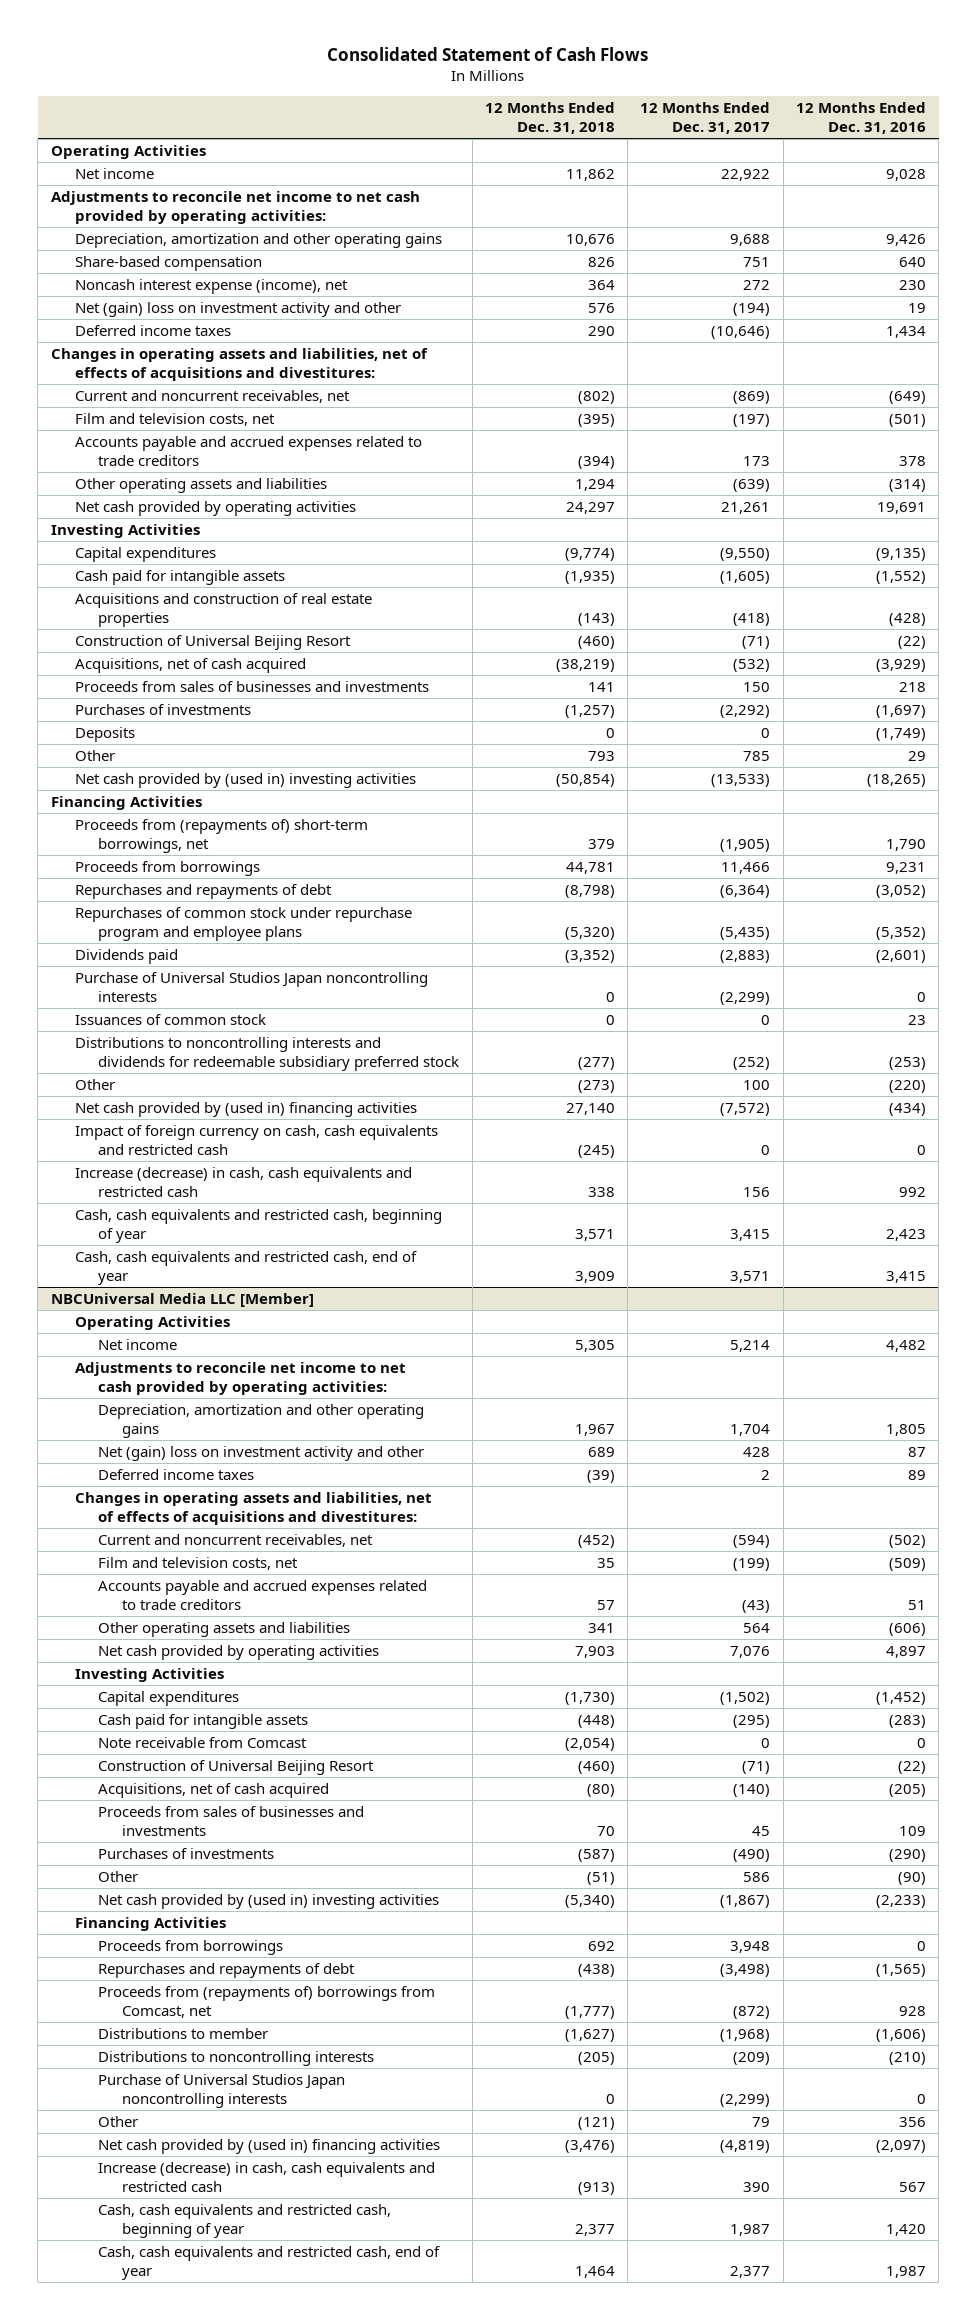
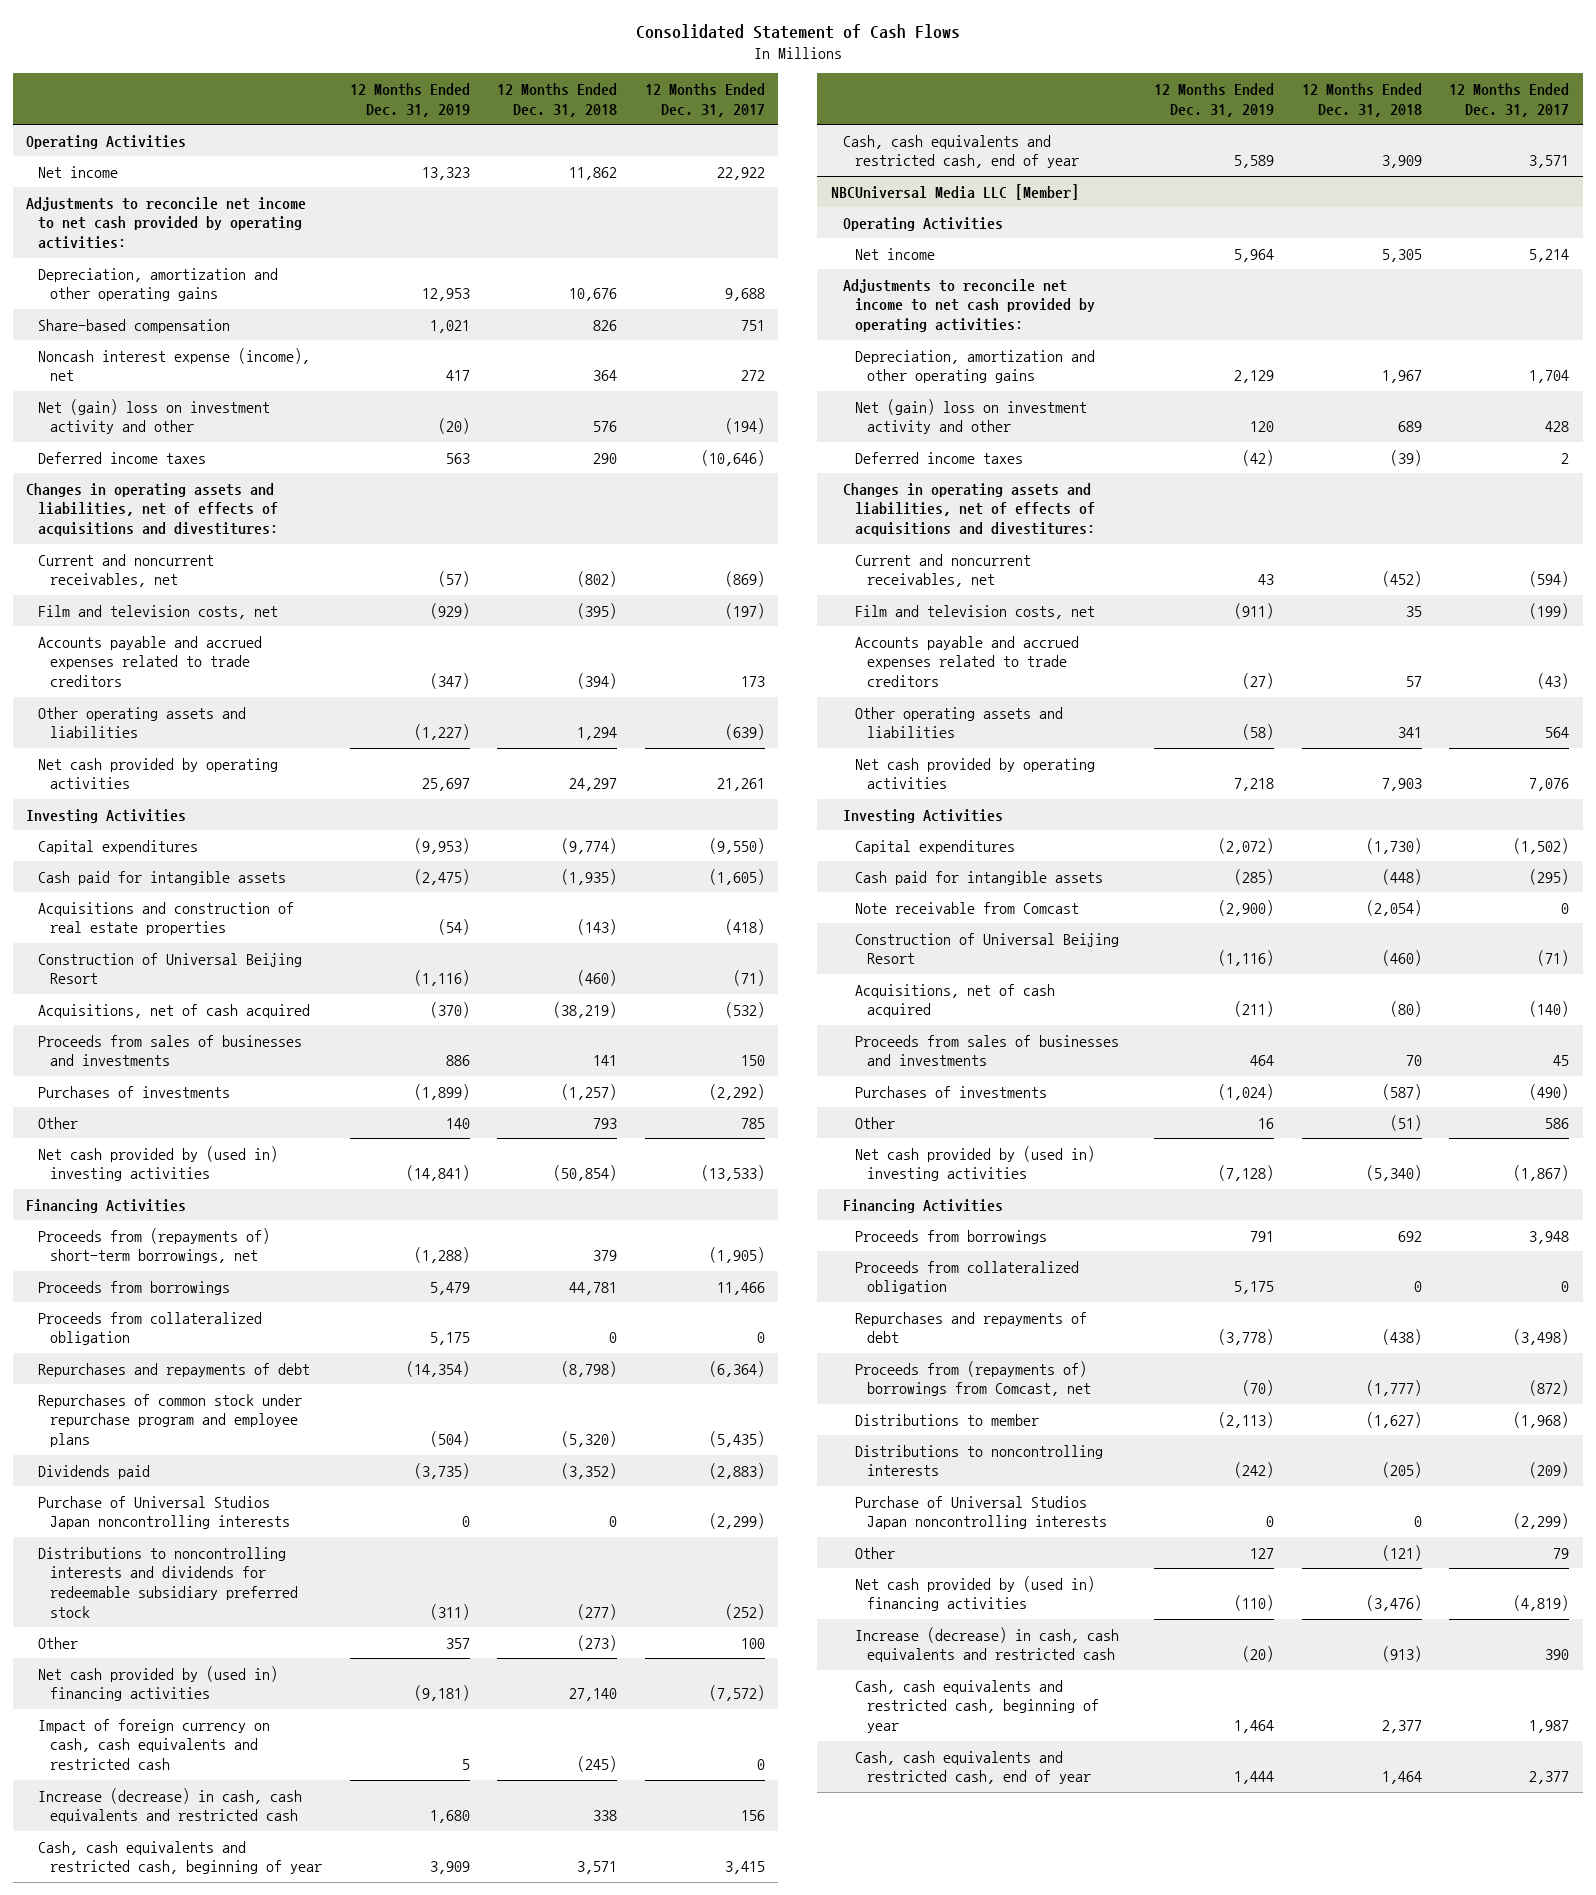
[795,102,926,135] 12 Months Ended Dec. 31, 2016 -> none
none -> [349,82,470,117] 12 Months Ended Dec. 31, 2019
[74,726,135,742] Deposits -> none
none -> [38,1311,263,1346] Proceeds from collateralized obligation
[74,1013,266,1025] Issuances of common stock -> none
none -> [854,1260,1079,1295] Proceeds from collateralized obligation

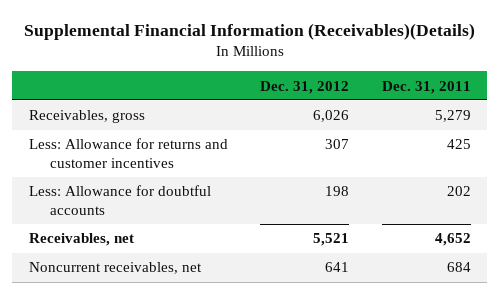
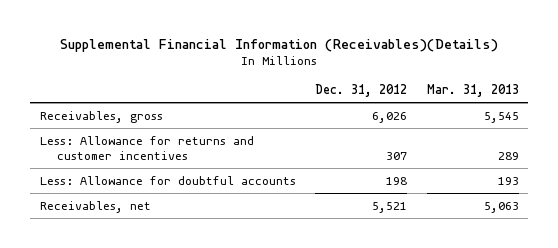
[381,80,471,94] Dec. 31, 2011 -> none
none -> [426,84,519,98] Mar. 31, 2013
[28,262,202,275] Noncurrent receivables, net -> none

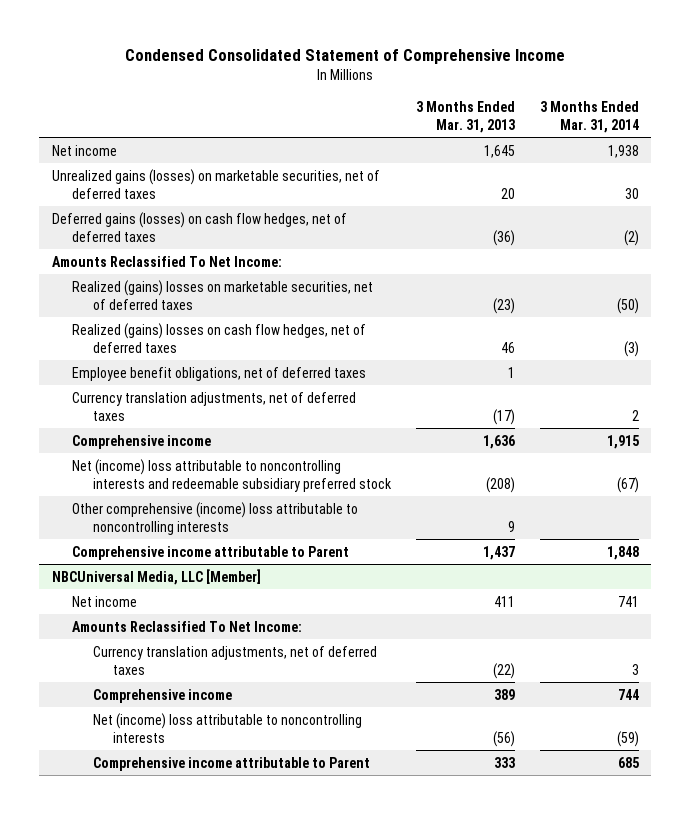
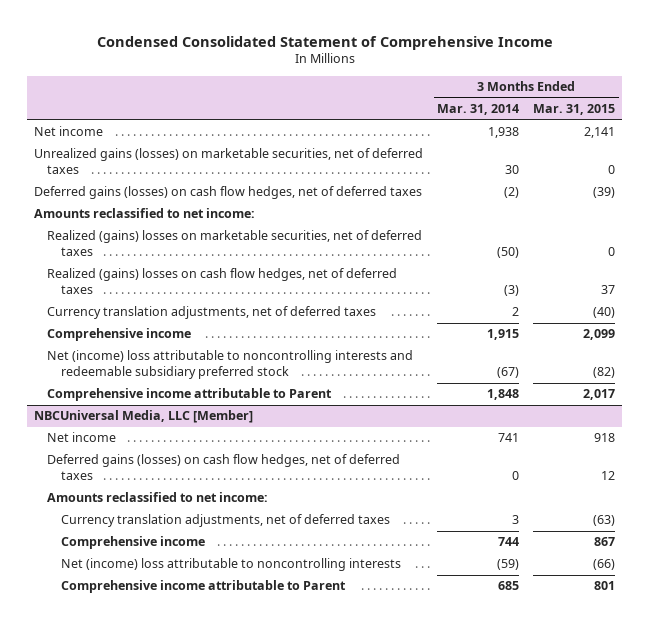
[415,100,515,133] 3 Months Ended Mar. 31, 2013 -> none
none -> [533,104,616,116] Mar. 31, 2015
[51,255,282,267] Amounts Reclassified To Net Income: -> [34,208,256,219] Amounts reclassified to net income:
[72,366,367,381] Employee benefit obligations, net of deferred taxes -> none
[72,501,359,535] Other comprehensive (income) loss attributable to noncontrolling interests -> none
none -> [47,454,401,481] Deferred gains (losses) on cash flow hedges, net of deferred taxes
[72,620,303,632] Amounts Reclassified To Net Income: -> [47,492,269,503] Amounts reclassified to net income:

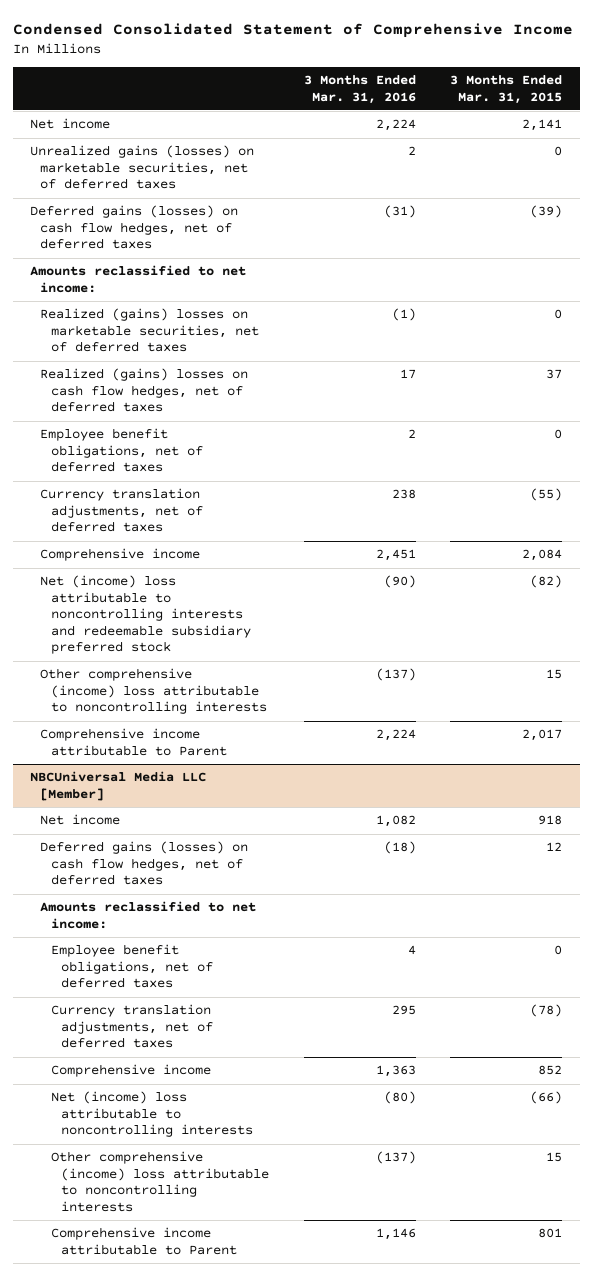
[437,104,520,116] Mar. 31, 2014 -> none
none -> [303,75,416,104] 3 Months Ended Mar. 31, 2016
none -> [40,428,203,473] Employee benefit obligations, net of deferred taxes
[593,307,616,319] (40) -> [530,488,563,502] (55)
[583,329,616,341] 2,099 -> [522,549,563,562] 2,084
none -> [40,668,267,715] Other comprehensive (income) loss attributable to noncontrolling interests
[34,410,254,424] NBCUniversal Media, LLC [Member] -> [29,771,206,801] NBCUniversal Media LLC [Member]
none -> [50,944,214,989] Employee benefit obligations, net of deferred taxes
[593,515,616,527] (63) -> [530,1004,563,1018] (78)
[594,537,616,547] 867 -> [538,1065,563,1076] 852
none -> [50,1151,270,1212] Other comprehensive (income) loss attributable to noncontrolling interests

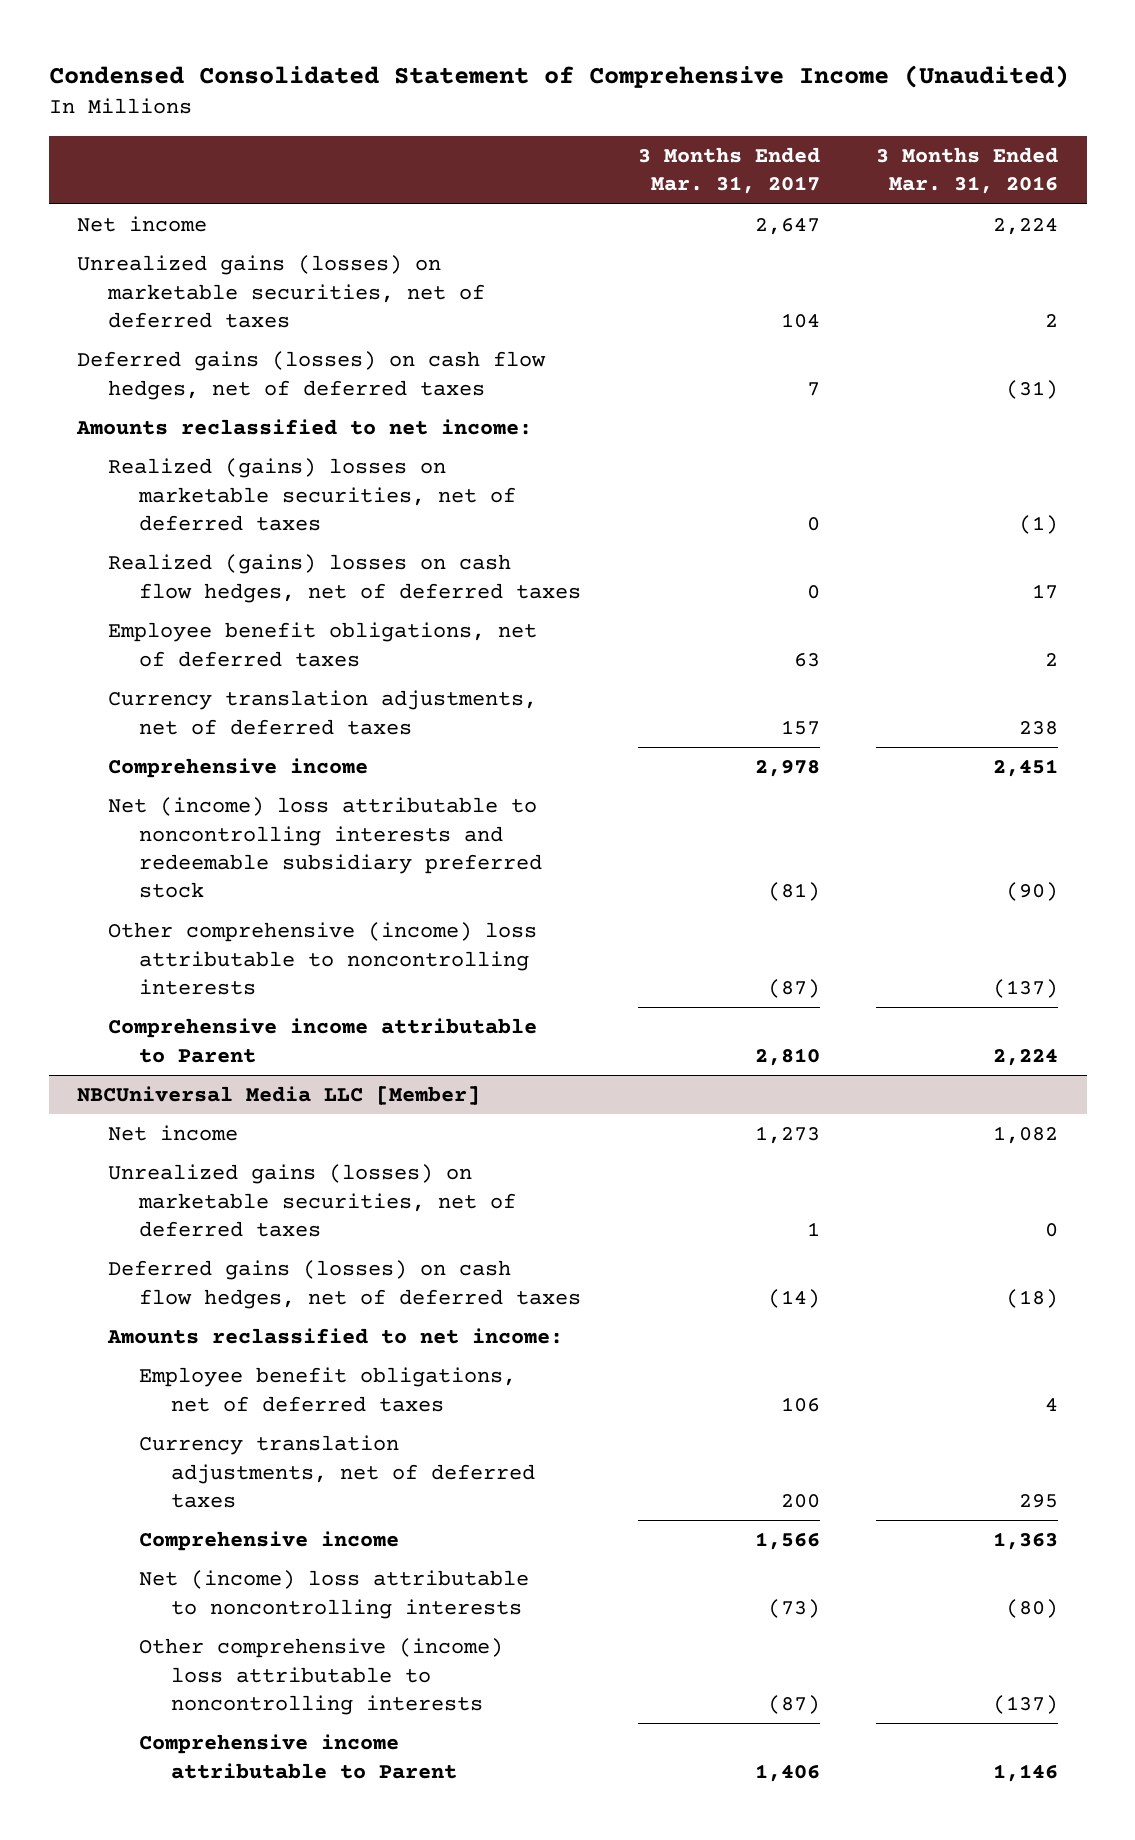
[12,23,573,39] Condensed Consolidated Statement of Comprehensive Income -> [48,65,1069,89] Condensed Consolidated Statement of Comprehensive Income (Unaudited)
[450,75,563,104] 3 Months Ended Mar. 31, 2015 -> none
none -> [637,146,820,195] 3 Months Ended Mar. 31, 2017
none -> [108,1164,517,1237] Unrealized gains (losses) on marketable securities, net of deferred taxes

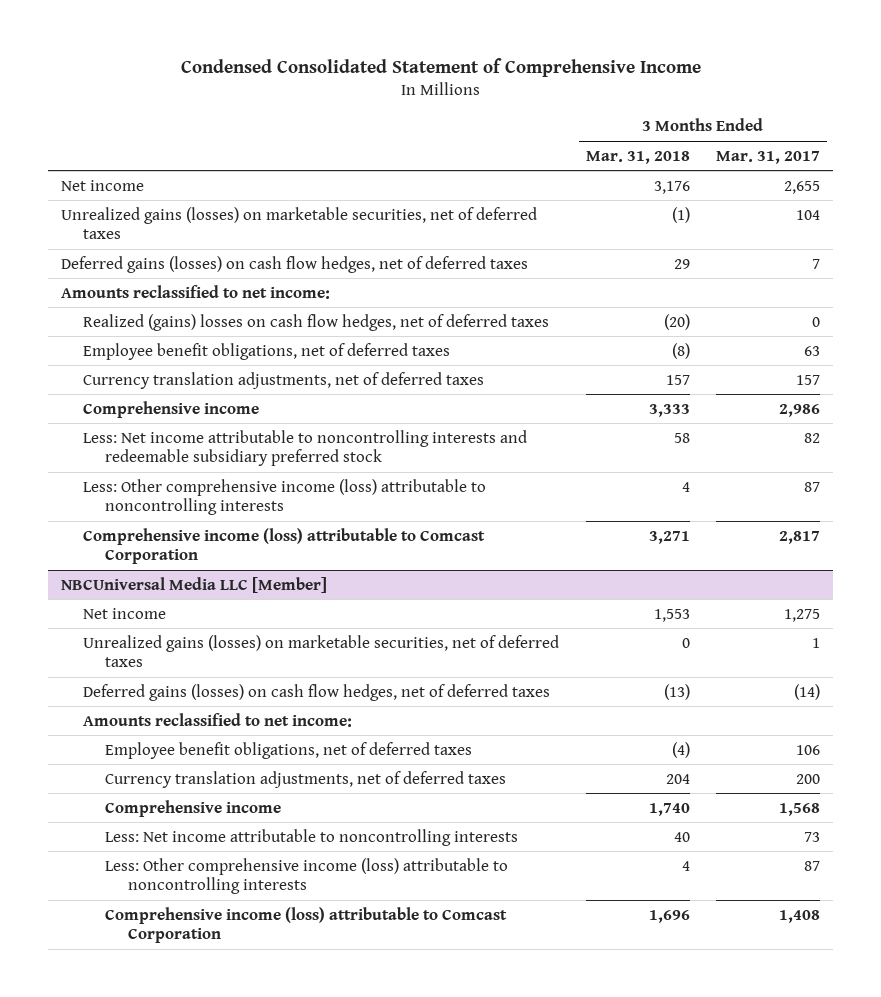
[48,65,1069,89] Condensed Consolidated Statement of Comprehensive Income (Unaudited) -> [180,58,701,78] Condensed Consolidated Statement of Comprehensive Income
[876,146,1059,195] 3 Months Ended Mar. 31, 2016 -> none
none -> [585,150,690,164] Mar. 31, 2018
[754,218,820,236] 2,647 -> [784,180,821,194] 2,655
[108,458,517,531] Realized (gains) losses on marketable securities, net of deferred taxes -> none
[754,760,820,778] 2,978 -> [779,403,821,417] 2,986
[108,797,543,899] Net (income) loss attributable to noncontrolling interests and redeemable subsidiary preferred stock -> [83,429,528,466] Less: Net income attributable to noncontrolling interests and redeemable subsidiary preferred stock
[767,882,820,902] (81) -> [804,432,821,443] 82
[108,922,538,995] Other comprehensive (income) loss attributable to noncontrolling interests -> [83,478,487,515] Less: Other comprehensive income (loss) attributable to noncontrolling interests
[767,978,820,998] (87) -> [804,481,821,492] 87
[108,1018,538,1063] Comprehensive income attributable to Parent -> [83,527,486,564] Comprehensive income (loss) attributable to Comcast Corporation
[754,1047,820,1066] 2,810 -> [779,530,821,544] 2,817
[754,1126,820,1145] 1,273 -> [784,608,821,622] 1,275
[754,1532,820,1551] 1,566 -> [779,802,821,816] 1,568
[139,1570,530,1619] Net (income) loss attributable to noncontrolling interests -> [105,828,519,846] Less: Net income attributable to noncontrolling interests
[767,1598,820,1618] (73) -> [804,831,821,842] 73
[139,1638,504,1715] Other comprehensive (income) loss attributable to noncontrolling interests -> [105,857,509,894] Less: Other comprehensive income (loss) attributable to noncontrolling interests
[767,1694,820,1714] (87) -> [804,860,821,871] 87
[139,1734,457,1779] Comprehensive income attributable to Parent -> [105,906,508,943] Comprehensive income (loss) attributable to Comcast Corporation
[754,1763,820,1782] 1,406 -> [779,909,821,923] 1,408

